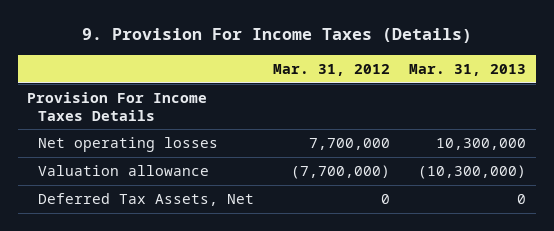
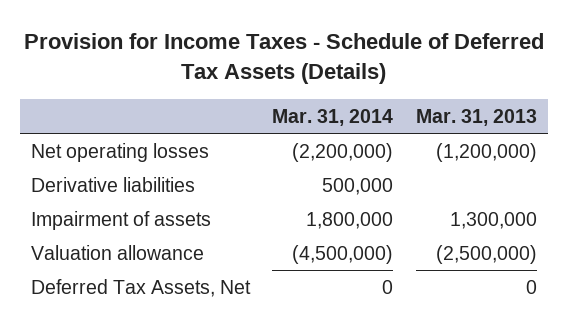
[81,28,472,44] 9. Provision For Income Taxes (Details) -> [23,33,544,85] Provision for Income Taxes - Schedule of Deferred Tax Assets (Details)
[273,63,391,76] Mar. 31, 2012 -> none
none -> [272,108,394,126] Mar. 31, 2014
[27,92,208,121] Provision For Income Taxes Details -> none
[436,138,527,151] 10,300,000 -> [435,142,537,162] (1,200,000)
none -> [30,176,195,192] Derivative liabilities
none -> [30,210,211,230] Impairment of assets
[418,165,527,180] (10,300,000) -> [435,244,537,264] (2,500,000)

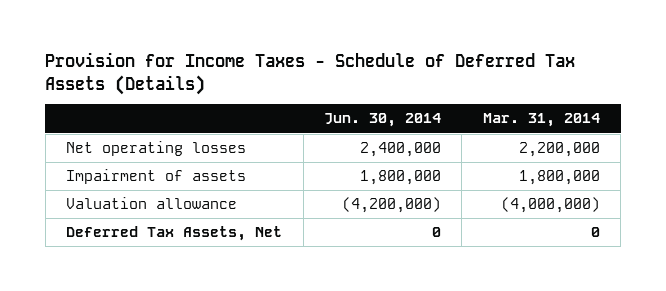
[415,108,537,126] Mar. 31, 2013 -> none
none -> [324,113,442,128] Jun. 30, 2014
[30,176,195,192] Derivative liabilities -> none
[292,142,394,162] (2,200,000) -> [518,142,600,158] 2,200,000
[292,244,394,264] (4,500,000) -> [500,197,600,214] (4,000,000)

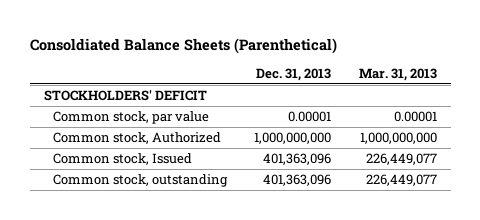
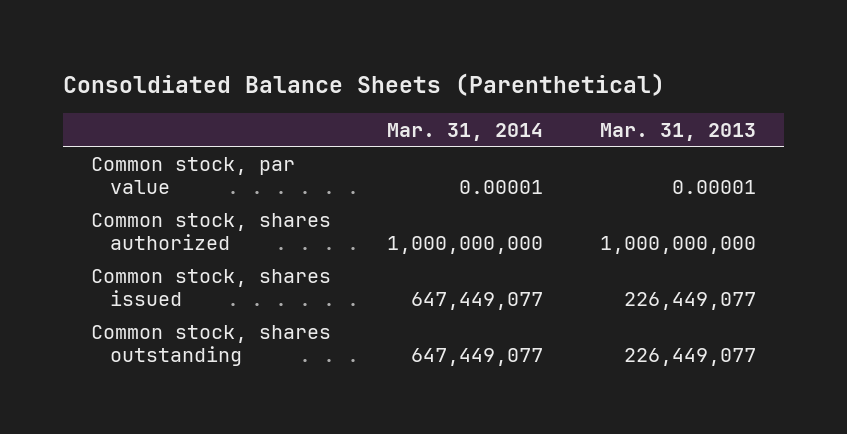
[256,67,332,81] Dec. 31, 2013 -> none
none -> [387,122,544,141] Mar. 31, 2014
[43,90,207,102] STOCKHOLDERS' DEFICIT -> none
[52,132,221,145] Common stock, Authorized -> [91,212,332,250] Common stock, shares authorized
[52,153,192,166] Common stock, Issued -> [91,268,332,306] Common stock, shares issued
[52,174,228,188] Common stock, outstanding -> [91,324,332,366] Common stock, shares outstanding

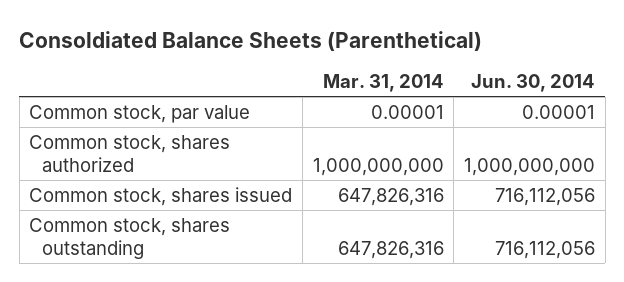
[599,122,756,141] Mar. 31, 2013 -> none
none -> [471,74,596,93] Jun. 30, 2014
[411,291,544,310] 647,449,077 -> [337,187,444,206] 647,826,316
[411,347,544,366] 647,449,077 -> [337,240,444,259] 647,826,316

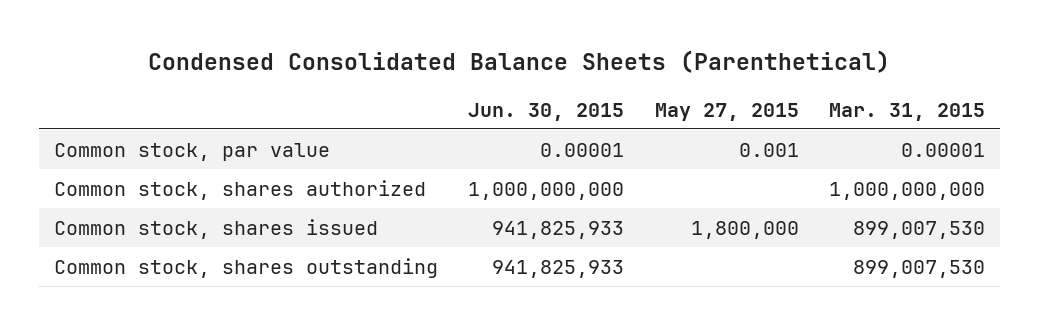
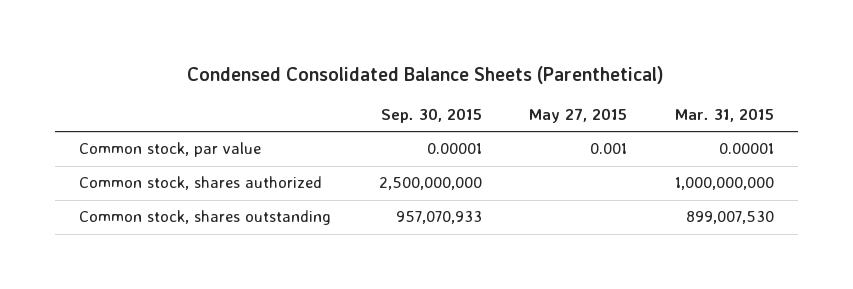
[468,102,625,121] Jun. 30, 2015 -> none
none -> [380,108,482,124] Sep. 30, 2015
[53,218,378,239] Common stock, shares issued -> none

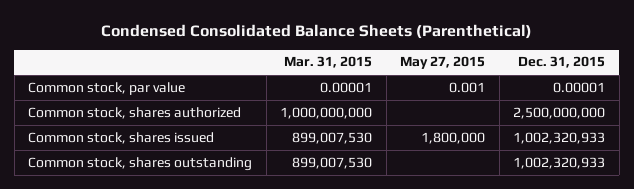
[380,108,482,124] Sep. 30, 2015 -> none
none -> [518,56,606,69] Dec. 31, 2015
none -> [28,131,215,144] Common stock, shares issued

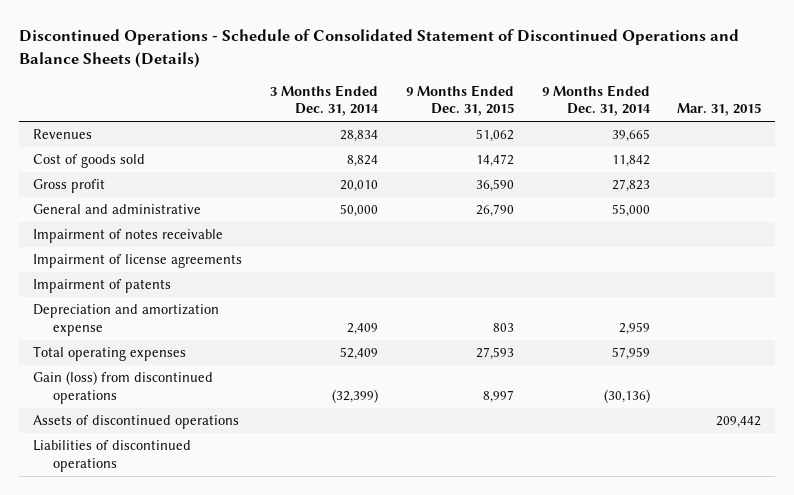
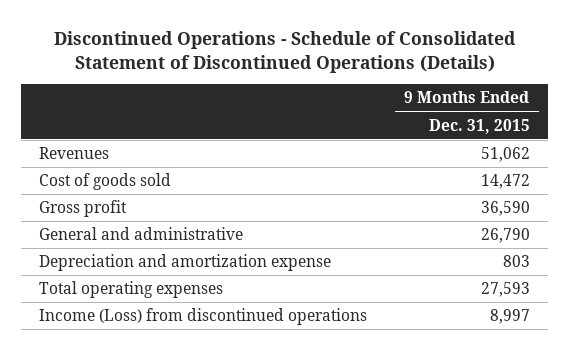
[18,29,739,68] Discontinued Operations - Schedule of Consolidated Statement of Discontinued Operations and Balance Sheets (Details) -> [53,30,516,73] Discontinued Operations - Schedule of Consolidated Statement of Discontinued Operations (Details)
[269,84,379,117] 3 Months Ended Dec. 31, 2014 -> none
[541,84,651,117] 9 Months Ended Dec. 31, 2014 -> none
[677,103,762,117] Mar. 31, 2015 -> none
[32,229,223,244] Impairment of notes receivable -> none
[32,254,242,269] Impairment of license agreements -> none
[32,279,171,294] Impairment of patents -> none
[32,415,239,430] Assets of discontinued operations -> none
[32,440,191,472] Liabilities of discontinued operations -> none
[32,371,213,404] Gain (loss) from discontinued operations -> [39,308,368,326] Income (Loss) from discontinued operations

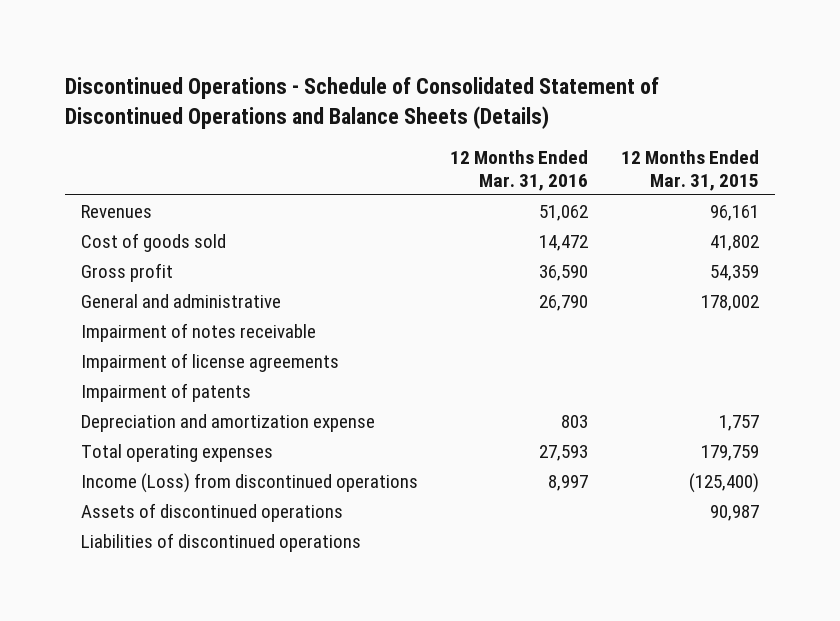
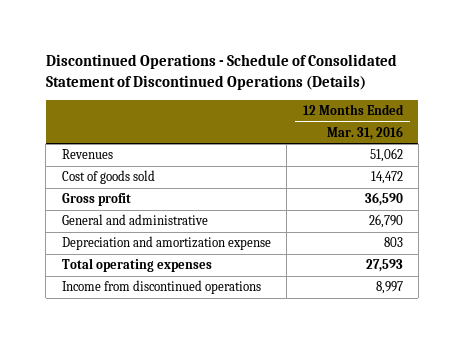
[64,77,659,129] Discontinued Operations - Schedule of Consolidated Statement of Discontinued Operations and Balance Sheets (Details) -> [45,54,397,90] Discontinued Operations - Schedule of Consolidated Statement of Discontinued Operations (Details)
[620,150,759,191] 12 Months Ended Mar. 31, 2015 -> none
[80,322,316,342] Impairment of notes receivable -> none
[80,352,339,372] Impairment of license agreements -> none
[80,382,251,402] Impairment of patents -> none
[80,502,343,522] Assets of discontinued operations -> none
[80,532,361,552] Liabilities of discontinued operations -> none
[80,472,418,493] Income (Loss) from discontinued operations -> [61,280,261,295] Income from discontinued operations

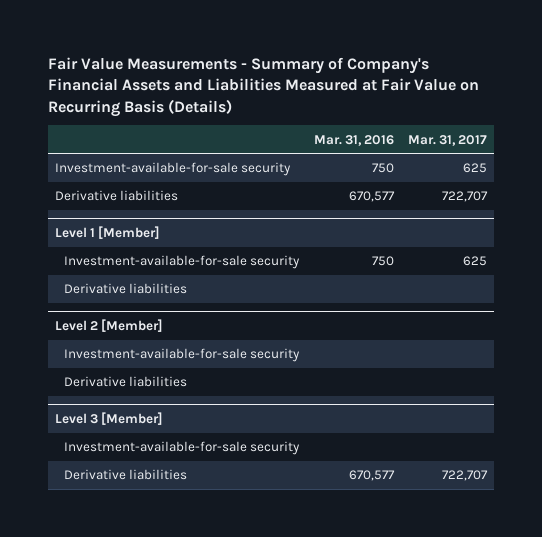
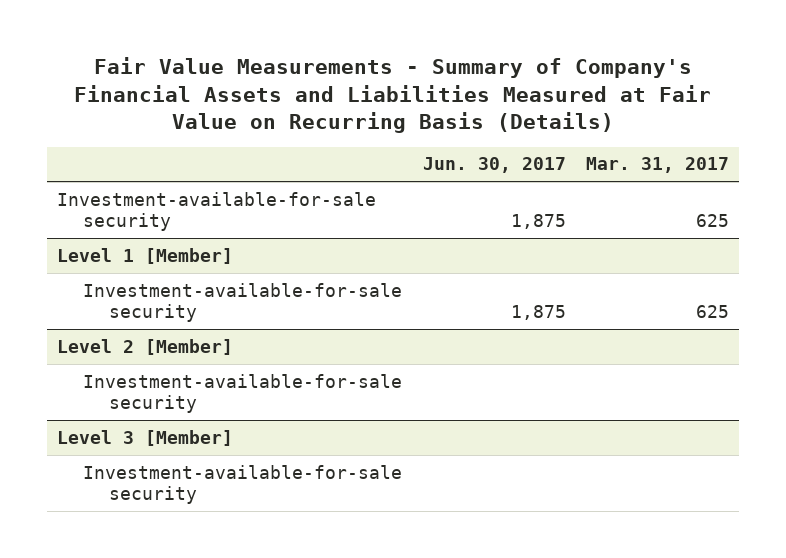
[313,134,394,146] Mar. 31, 2016 -> none
none -> [422,157,566,174] Jun. 30, 2017
[54,190,178,202] Derivative liabilities -> none
[64,283,188,295] Derivative liabilities -> none
[64,376,188,388] Derivative liabilities -> none
[64,469,188,481] Derivative liabilities -> none

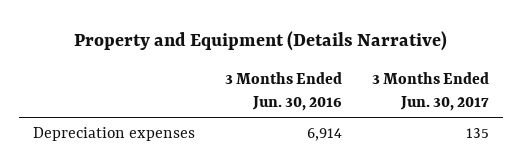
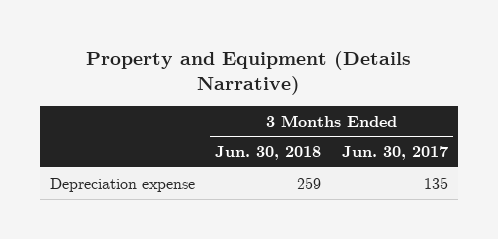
[225,72,343,112] 3 Months Ended Jun. 30, 2016 -> none
none -> [215,146,322,161] Jun. 30, 2018
[33,127,196,142] Depreciation expenses -> [49,177,195,192] Depreciation expense

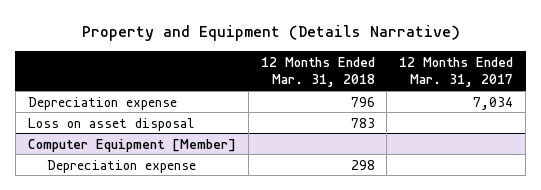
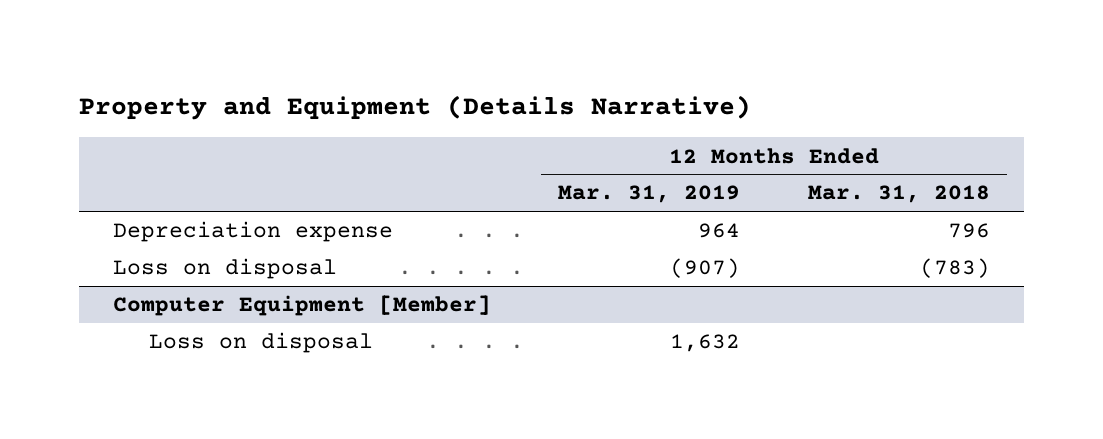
[399,56,514,88] 12 Months Ended Mar. 31, 2017 -> none
none -> [558,185,741,204] Mar. 31, 2019
[27,117,195,131] Loss on asset disposal -> [112,258,337,280] Loss on disposal
[350,117,375,128] 783 -> [920,258,991,279] (783)
[47,159,197,173] Depreciation expense -> none
none -> [148,332,373,354] Loss on disposal

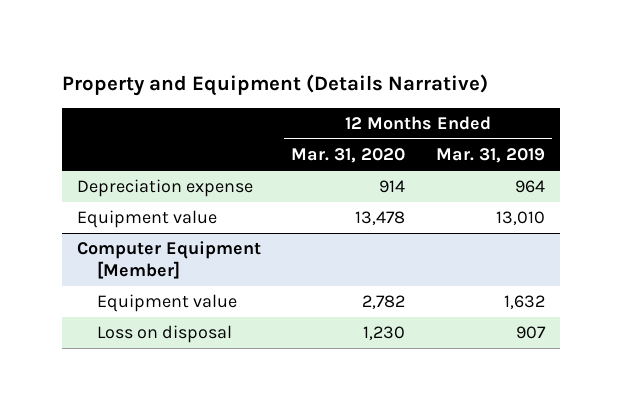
[808,185,991,204] Mar. 31, 2018 -> none
none -> [291,148,406,164] Mar. 31, 2020
[112,258,337,280] Loss on disposal -> none
none -> [77,210,218,229] Equipment value
none -> [96,294,237,313] Equipment value
[670,334,741,353] 1,632 -> [515,326,546,340] 907

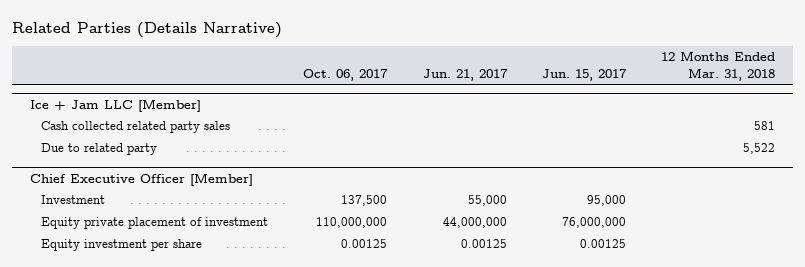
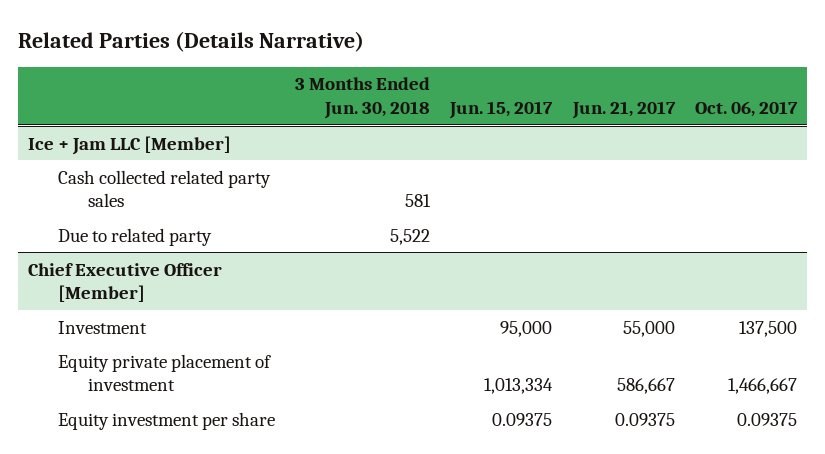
[661,51,776,81] 12 Months Ended Mar. 31, 2018 -> none
none -> [295,77,431,119] 3 Months Ended Jun. 30, 2018
[316,217,388,229] 110,000,000 -> [727,378,797,395] 1,466,667
[442,217,507,229] 44,000,000 -> [616,378,675,395] 586,667
[561,217,626,229] 76,000,000 -> [484,378,554,395] 1,013,334
[341,239,388,249] 0.00125 -> [736,412,797,426] 0.09375
[460,239,507,249] 0.00125 -> [614,412,675,426] 0.09375
[579,239,626,249] 0.00125 -> [492,412,553,426] 0.09375

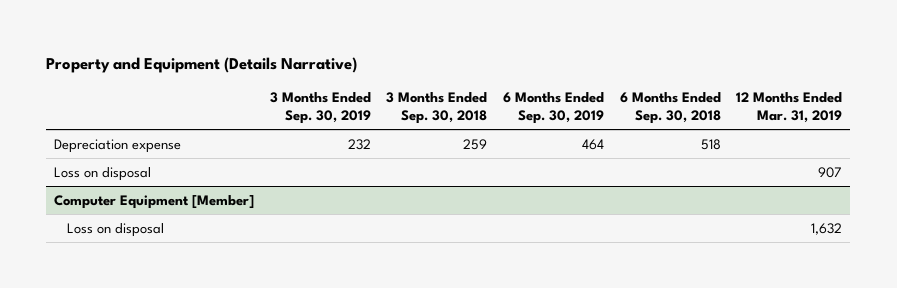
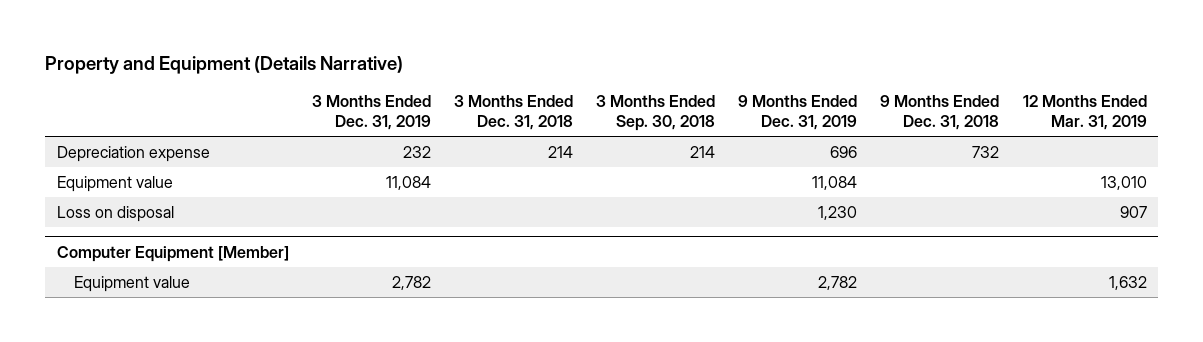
[269,92,371,125] 3 Months Ended Sep. 30, 2019 -> none
[503,92,605,125] 6 Months Ended Sep. 30, 2019 -> none
[619,92,721,125] 6 Months Ended Sep. 30, 2018 -> none
none -> [311,95,431,131] 3 Months Ended Dec. 31, 2019
none -> [453,95,573,131] 3 Months Ended Dec. 31, 2018
none -> [738,95,858,131] 9 Months Ended Dec. 31, 2019
none -> [880,95,1000,131] 9 Months Ended Dec. 31, 2018
[463,138,488,150] 259 -> [690,145,716,158] 214
none -> [56,175,173,192] Equipment value
[67,222,165,237] Loss on disposal -> [74,275,191,292] Equipment value

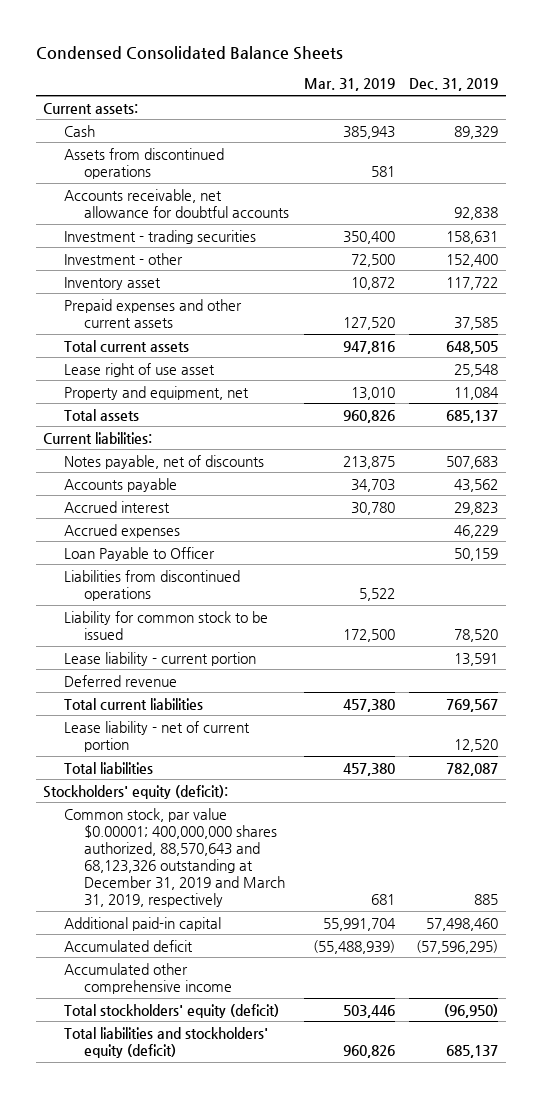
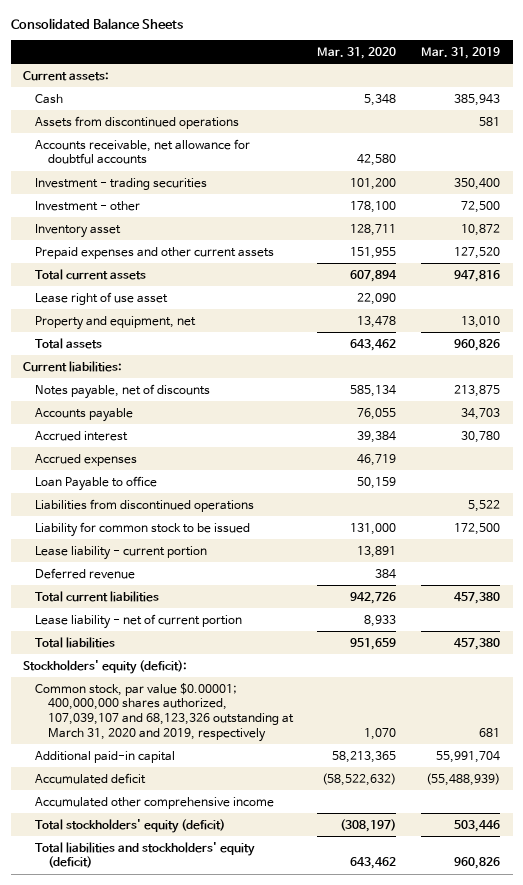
[35,45,343,60] Condensed Consolidated Balance Sheets -> [10,17,183,29] Consolidated Balance Sheets
[409,78,499,92] Dec. 31, 2019 -> none
none -> [317,46,397,59] Mar. 31, 2020
[63,546,215,561] Loan Payable to Officer -> [35,475,158,491] Loan Payable to office
[63,807,286,908] Common stock, par value $0.00001; 400,000,000 shares authorized, 88,570,643 and 68,123,326 outstanding at December 31, 2019 and March 31, 2019, respectively -> [35,682,294,743] Common stock, par value $0.00001; 400,000,000 shares authorized, 107,039,107 and 68,123,326 outstanding at March 31, 2020 and 2019, respectively

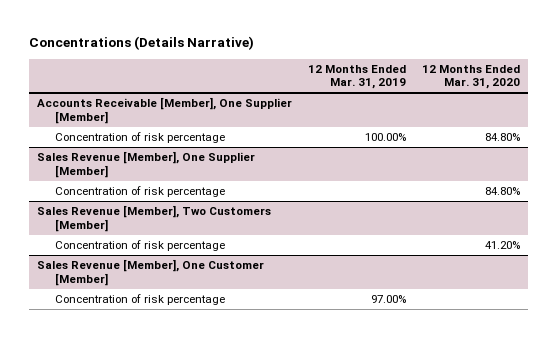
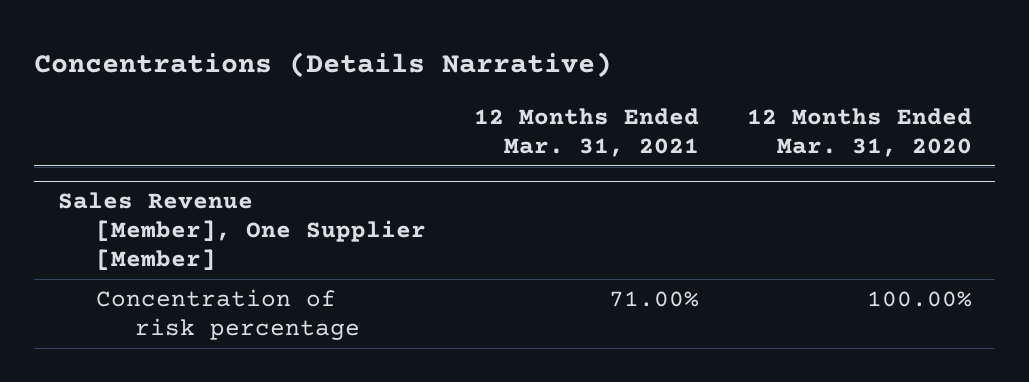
[307,64,406,90] 12 Months Ended Mar. 31, 2019 -> none
none -> [473,108,699,157] 12 Months Ended Mar. 31, 2021
[36,97,292,124] Accounts Receivable [Member], One Supplier [Member] -> none
[54,132,225,144] Concentration of risk percentage -> none
[36,205,271,232] Sales Revenue [Member], Two Customers [Member] -> none
[54,240,225,252] Concentration of risk percentage -> none
[36,259,264,286] Sales Revenue [Member], One Customer [Member] -> none
[54,294,225,306] Concentration of risk percentage -> none
[484,187,520,196] 84.80% -> [866,291,972,308] 100.00%

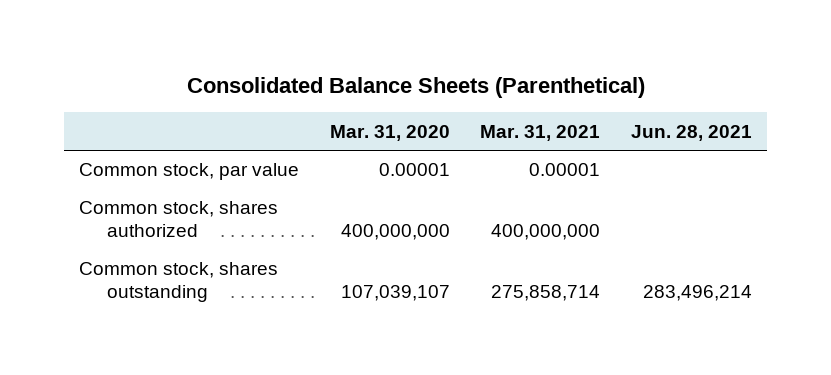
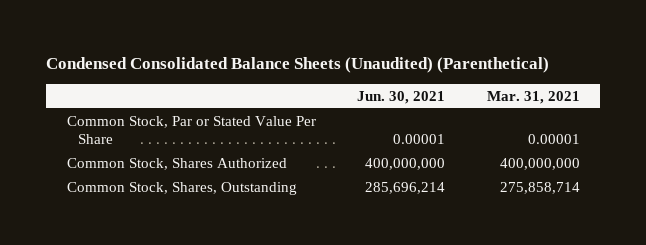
[186,77,645,99] Consolidated Balance Sheets (Parenthetical) -> [46,57,550,74] Condensed Consolidated Balance Sheets (Unaudited) (Parenthetical)
[329,124,450,141] Mar. 31, 2020 -> none
[630,124,752,141] Jun. 28, 2021 -> none
none -> [357,90,446,104] Jun. 30, 2021
[79,163,300,181] Common stock, par value -> [66,115,316,145] Common Stock, Par or Stated Value Per Share
[79,201,279,238] Common stock, shares authorized -> [66,157,287,170] Common Stock, Shares Authorized
[79,262,279,303] Common stock, shares outstanding -> [66,181,297,195] Common Stock, Shares, Outstanding

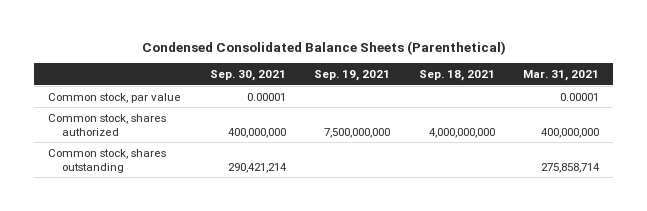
[46,57,550,74] Condensed Consolidated Balance Sheets (Unaudited) (Parenthetical) -> [141,40,506,55] Condensed Consolidated Balance Sheets (Parenthetical)
[357,90,446,104] Jun. 30, 2021 -> none
none -> [209,70,286,82] Sep. 30, 2021
none -> [314,70,391,82] Sep. 19, 2021
none -> [418,70,495,82] Sep. 18, 2021
[66,115,316,145] Common Stock, Par or Stated Value Per Share -> [47,92,181,103] Common stock, par value
[66,157,287,170] Common Stock, Shares Authorized -> [47,113,166,136] Common stock, shares authorized
[66,181,297,195] Common Stock, Shares, Outstanding -> [47,148,166,173] Common stock, shares outstanding

